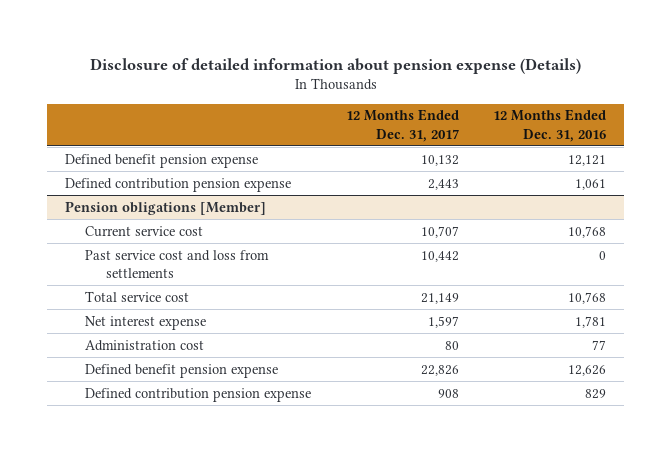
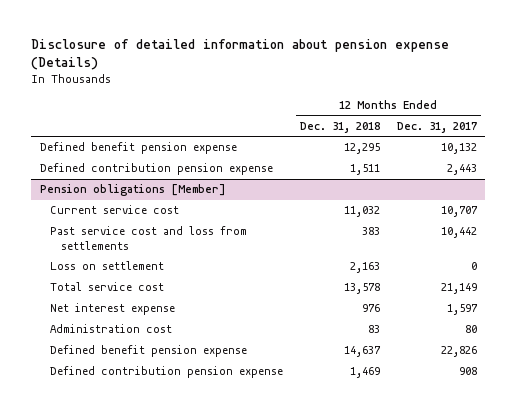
[493,109,607,142] 12 Months Ended Dec. 31, 2016 -> none
none -> [300,121,381,133] Dec. 31, 2018
none -> [50,261,165,271] Loss on settlement

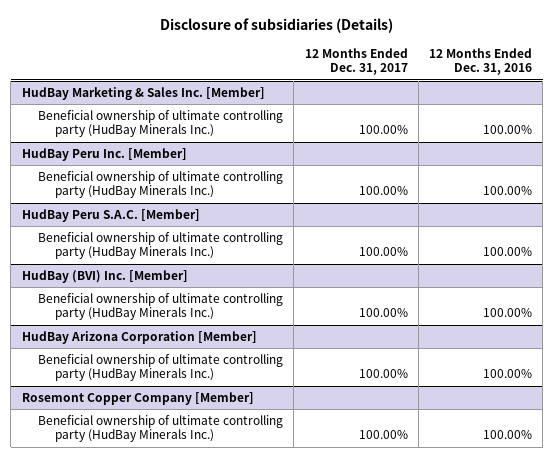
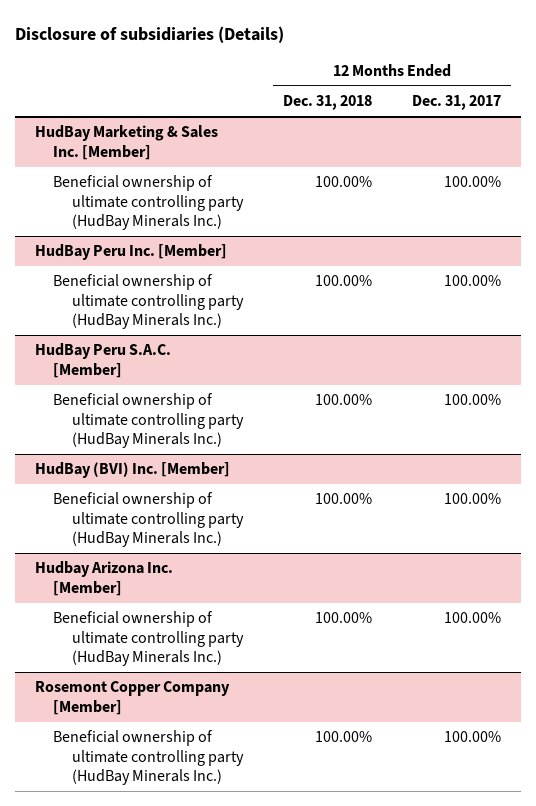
[429,48,533,76] 12 Months Ended Dec. 31, 2016 -> none
none -> [282,95,372,111] Dec. 31, 2018
[21,331,257,345] HudBay Arizona Corporation [Member] -> [35,561,174,596] Hudbay Arizona Inc. [Member]

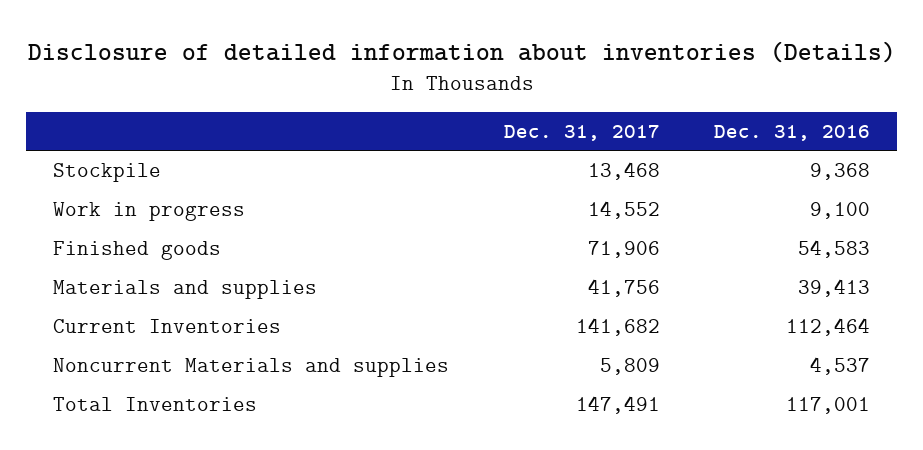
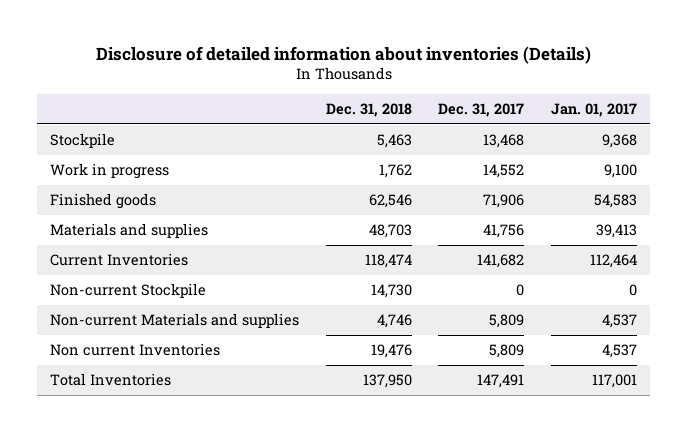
[714,124,871,141] Dec. 31, 2016 -> none
none -> [325,103,412,118] Dec. 31, 2018
none -> [550,103,637,118] Jan. 01, 2017
none -> [50,283,207,299] Non-current Stockpile
[53,358,450,378] Noncurrent Materials and supplies -> [50,313,300,329] Non-current Materials and supplies
none -> [50,343,221,357] Non current Inventories

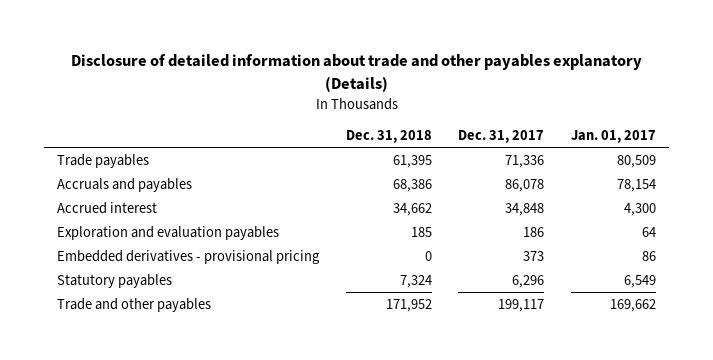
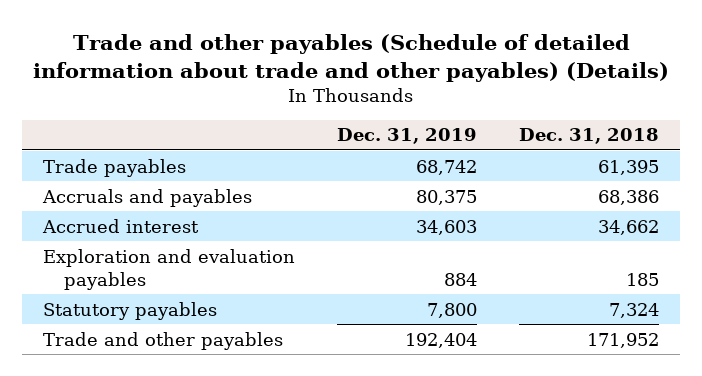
[70,54,642,92] Disclosure of detailed information about trade and other payables explanatory (Details) -> [33,34,670,82] Trade and other payables (Schedule of detailed information about trade and other payables) (Details)
[458,129,545,143] Dec. 31, 2017 -> none
[571,129,657,143] Jan. 01, 2017 -> none
none -> [337,128,478,145] Dec. 31, 2019
[57,249,321,264] Embedded derivatives - provisional pricing -> none

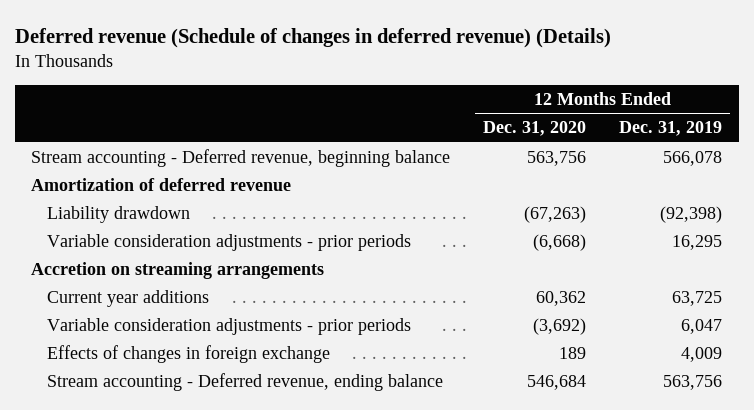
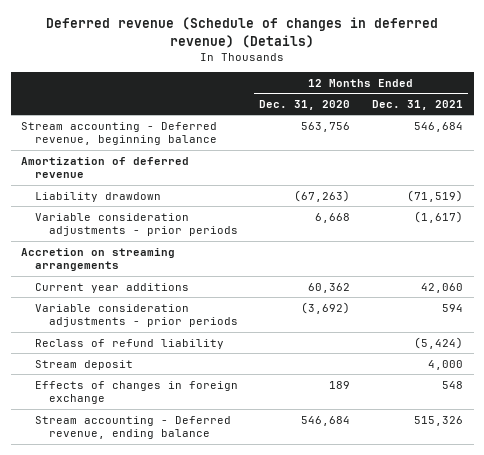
[619,121,723,137] Dec. 31, 2019 -> none
none -> [371,99,463,110] Dec. 31, 2021
[533,234,587,252] (6,668) -> [315,212,351,223] 6,668
none -> [35,338,225,349] Reclass of refund liability
none -> [35,359,134,370] Stream deposit

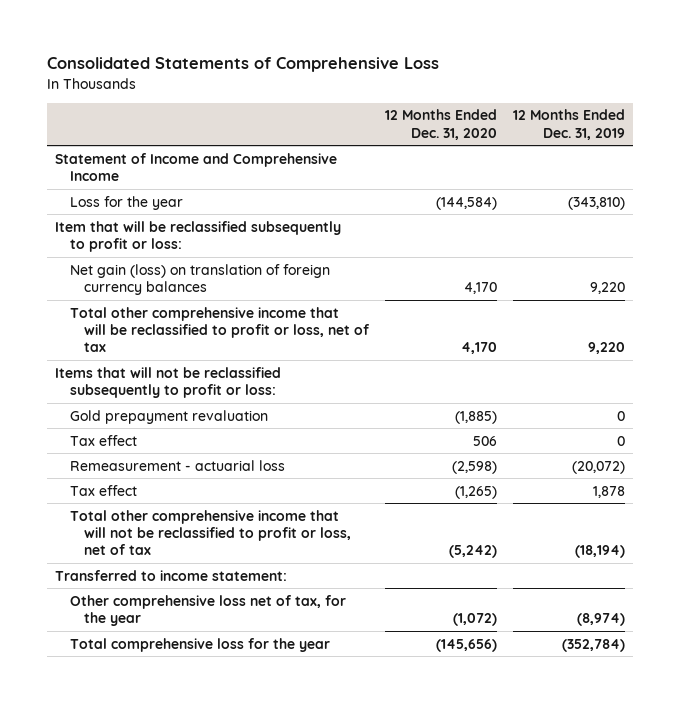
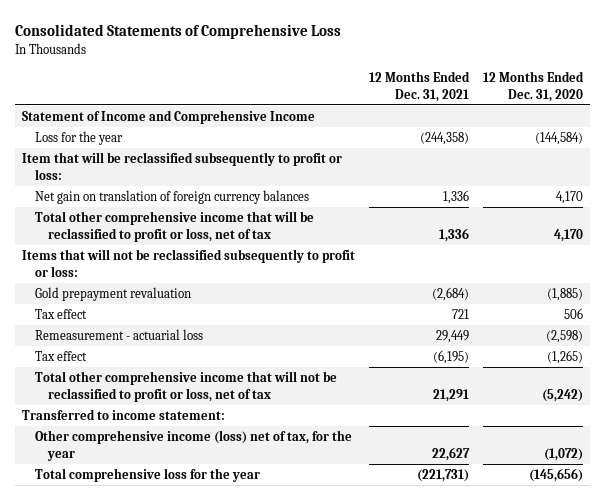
[512,109,625,140] 12 Months Ended Dec. 31, 2019 -> none
none -> [368,70,470,102] 12 Months Ended Dec. 31, 2021
[69,263,330,296] Net gain (loss) on translation of foreign currency balances -> [34,190,309,205] Net gain on translation of foreign currency balances
[69,594,346,627] Other comprehensive loss net of tax, for the year -> [34,430,352,461] Other comprehensive income (loss) net of tax, for the year

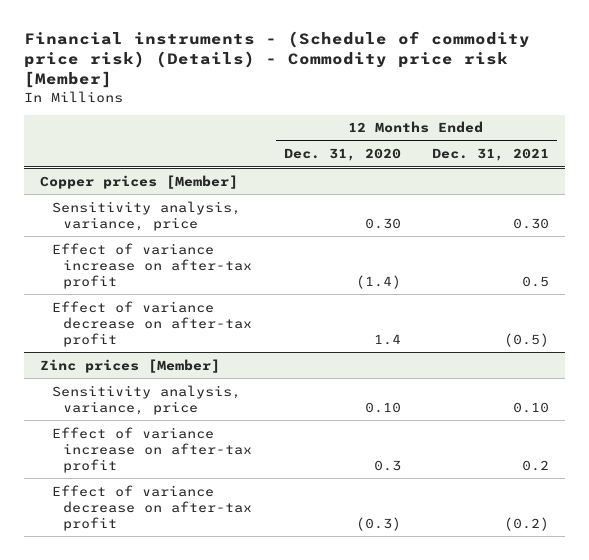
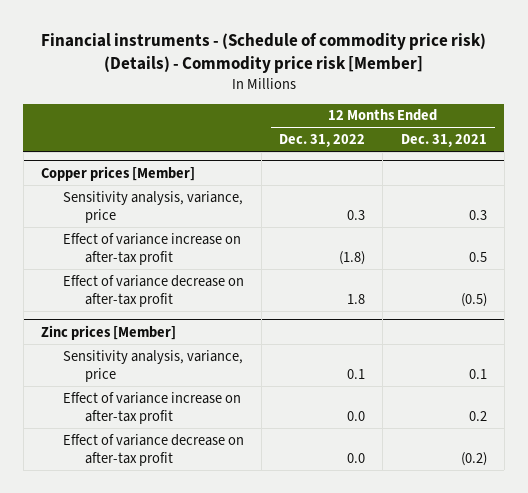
[283,148,401,162] Dec. 31, 2020 -> none
none -> [279,134,366,148] Dec. 31, 2022
[513,217,550,229] 0.30 -> [468,209,487,220] 0.3
[513,401,550,413] 0.10 -> [468,368,487,379] 0.1

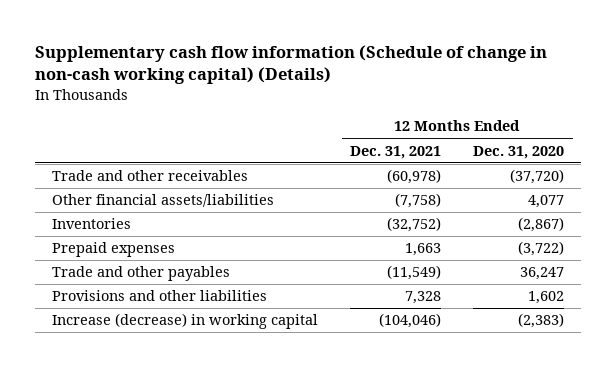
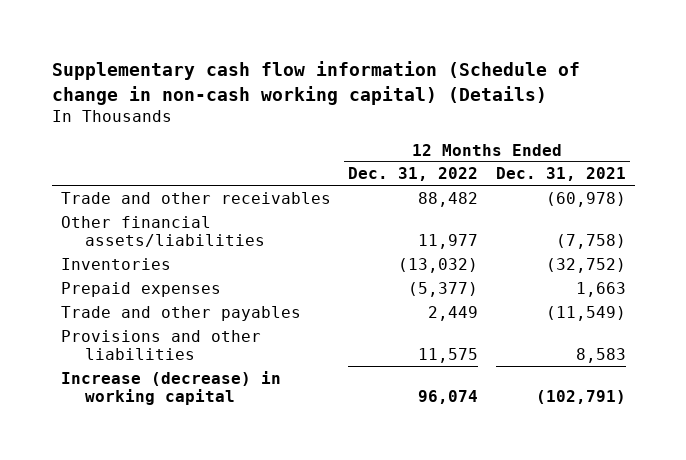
[473,145,565,159] Dec. 31, 2020 -> none
none -> [348,167,479,182] Dec. 31, 2022
[405,291,442,305] 7,328 -> [575,348,626,364] 8,583
[379,313,442,329] (104,046) -> [535,390,626,405] (102,791)

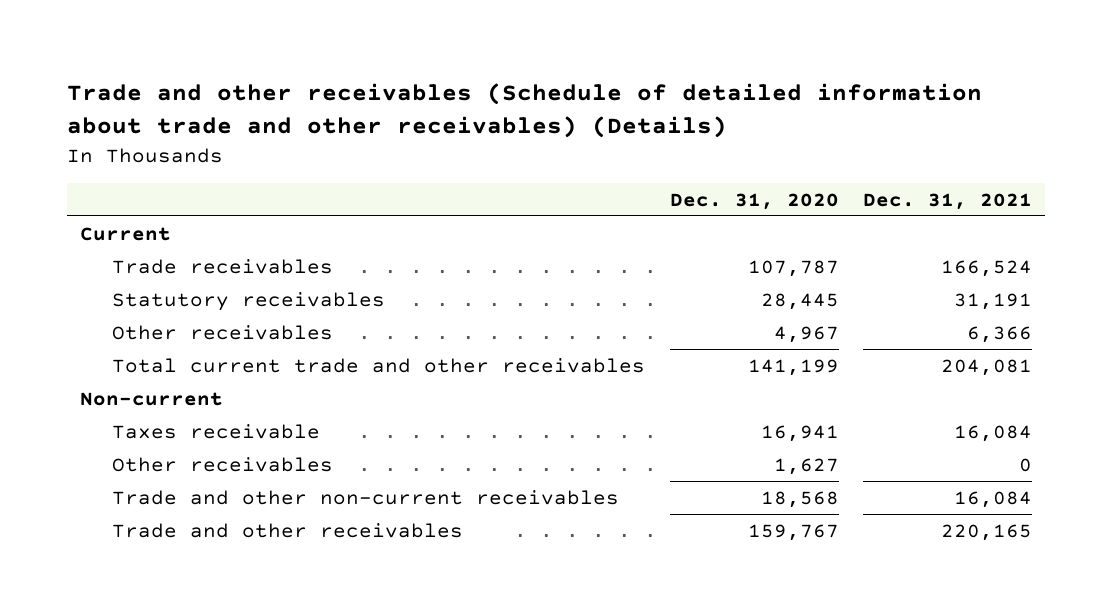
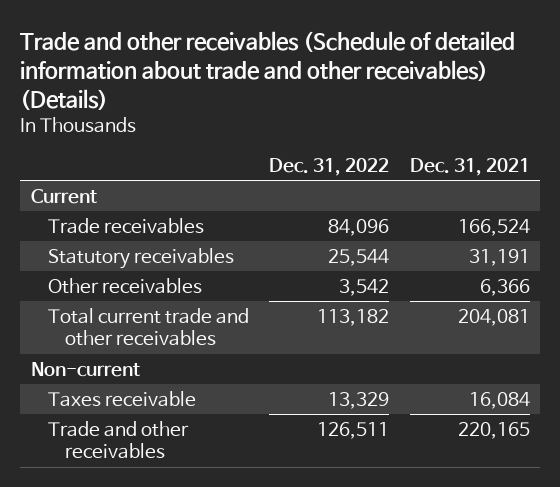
[669,192,839,210] Dec. 31, 2020 -> none
none -> [269,157,390,176] Dec. 31, 2022
[111,456,333,472] Other receivables -> none
[111,489,619,505] Trade and other non-current receivables -> none

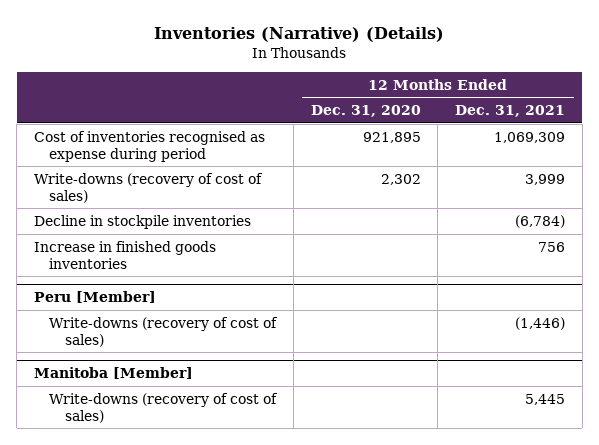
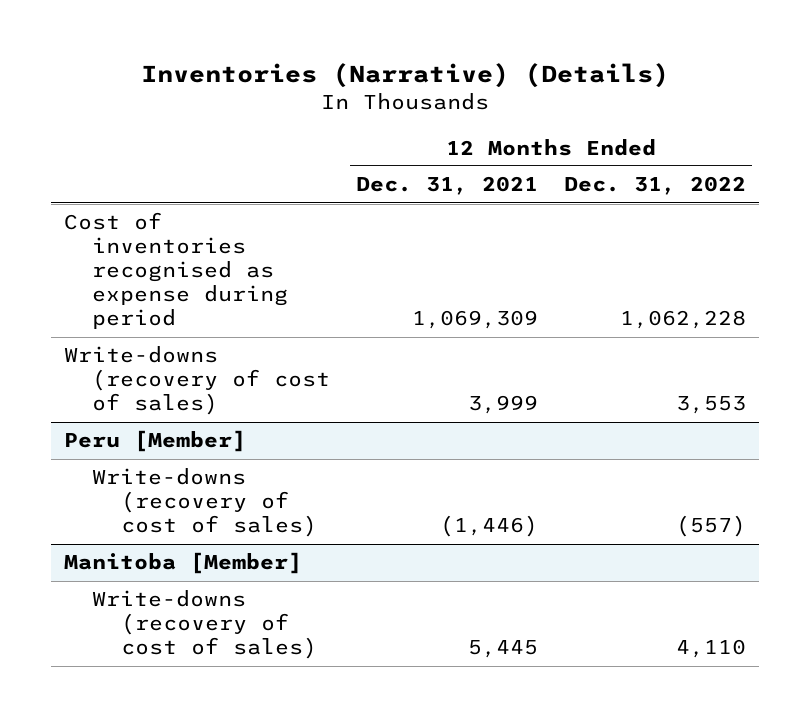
[310,105,421,118] Dec. 31, 2020 -> none
none -> [563,176,746,196] Dec. 31, 2022
[33,214,251,229] Decline in stockpile inventories -> none
[33,240,216,269] Increase in finished goods inventories -> none

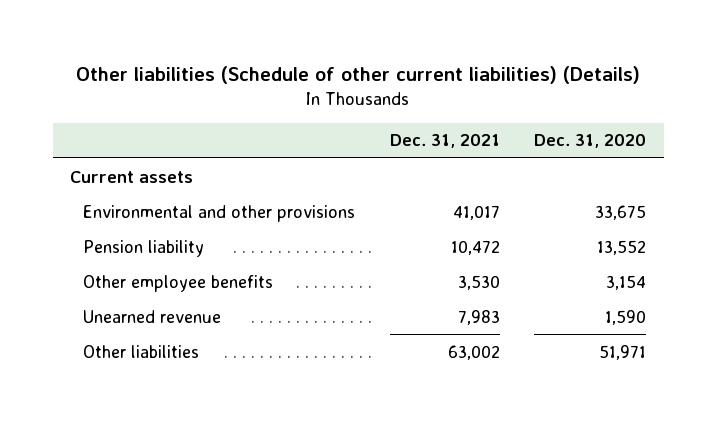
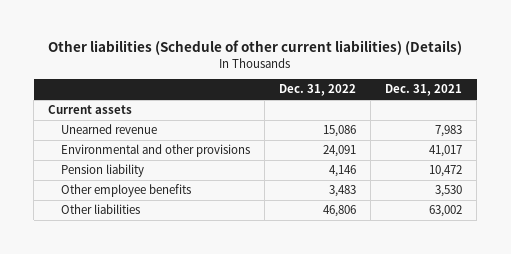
[534,134,647,149] Dec. 31, 2020 -> none
none -> [279,84,357,97] Dec. 31, 2022
[82,309,221,323] Unearned revenue -> [61,124,158,135] Unearned revenue

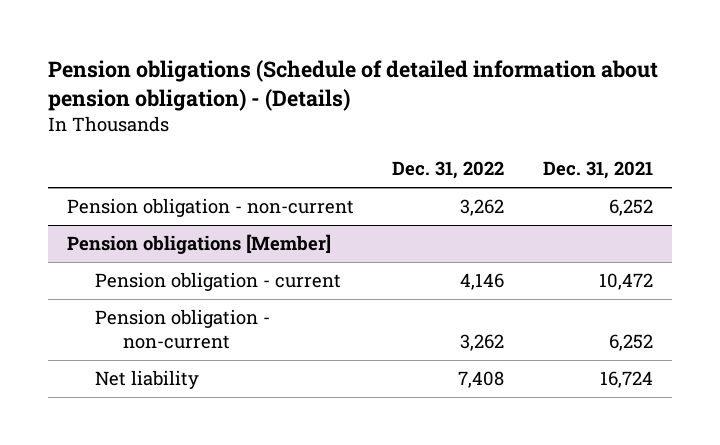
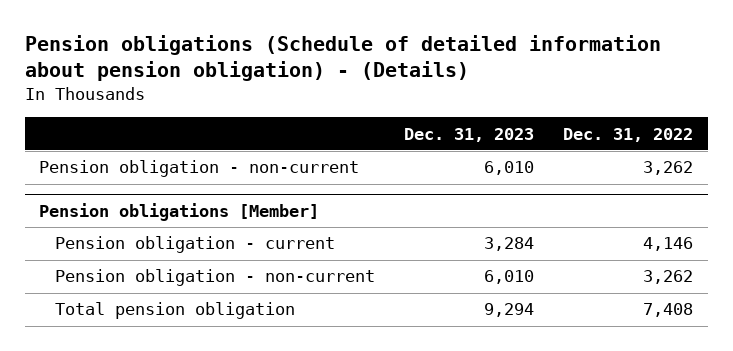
[542,161,653,180] Dec. 31, 2021 -> none
none -> [404,127,535,142] Dec. 31, 2023
[95,370,200,390] Net liability -> [55,302,296,320] Total pension obligation

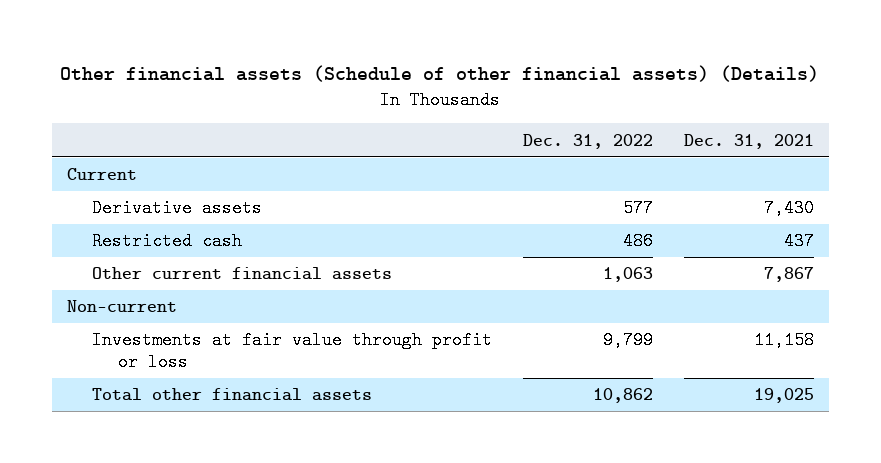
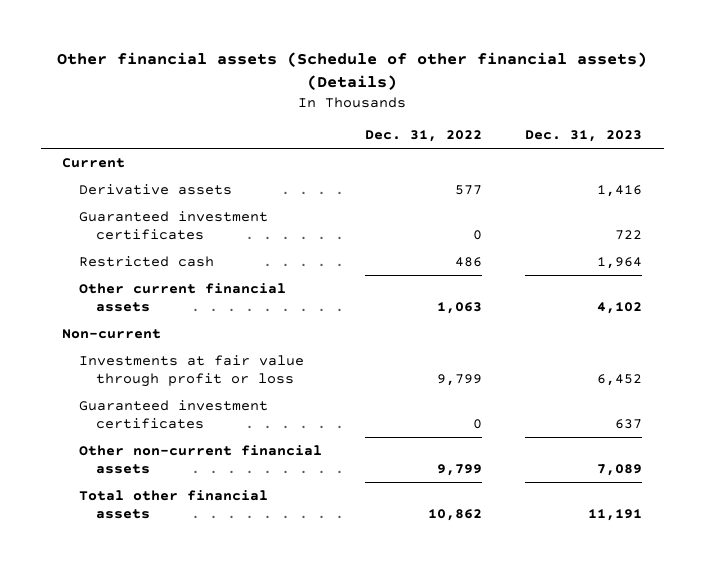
[683,133,814,149] Dec. 31, 2021 -> none
none -> [525,130,643,143] Dec. 31, 2023
none -> [79,210,269,240] Guaranteed investment certificates
none -> [79,399,269,429] Guaranteed investment certificates
none -> [79,444,323,474] Other non-current financial assets

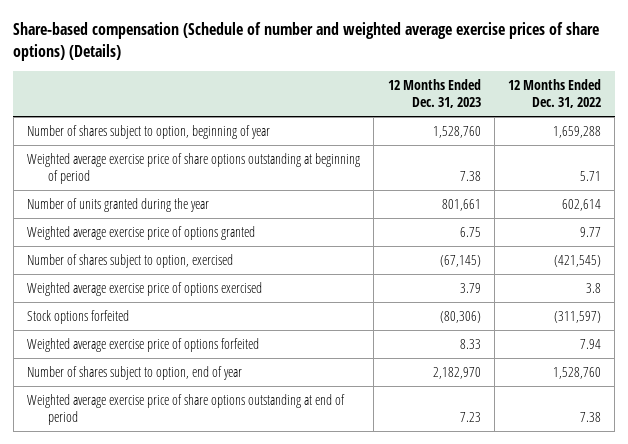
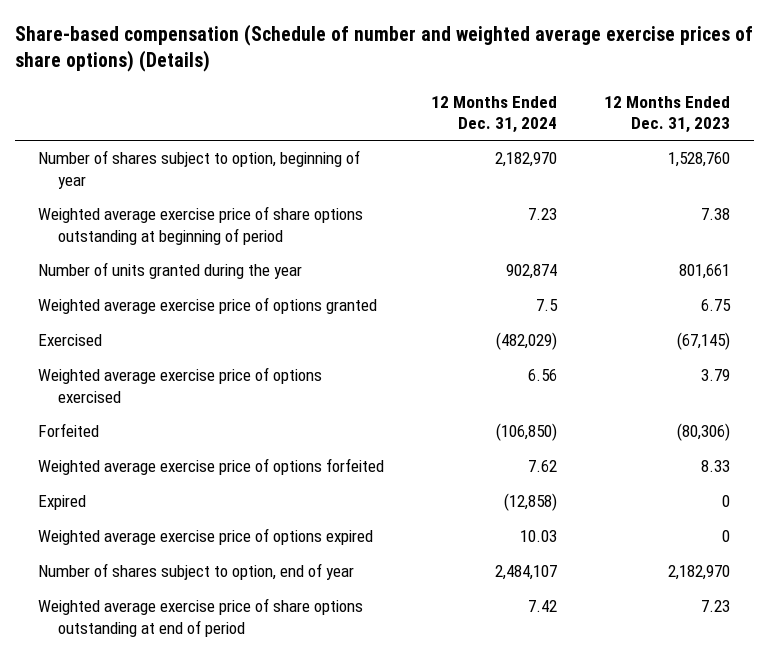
[508,79,602,109] 12 Months Ended Dec. 31, 2022 -> none
none -> [431,95,558,133] 12 Months Ended Dec. 31, 2024
[27,254,234,269] Number of shares subject to option, exercised -> [38,334,103,347] Exercised
[27,310,130,325] Stock options forfeited -> [38,423,100,438] Forfeited
none -> [38,495,87,511] Expired
none -> [38,528,374,546] Weighted average exercise price of options expired

